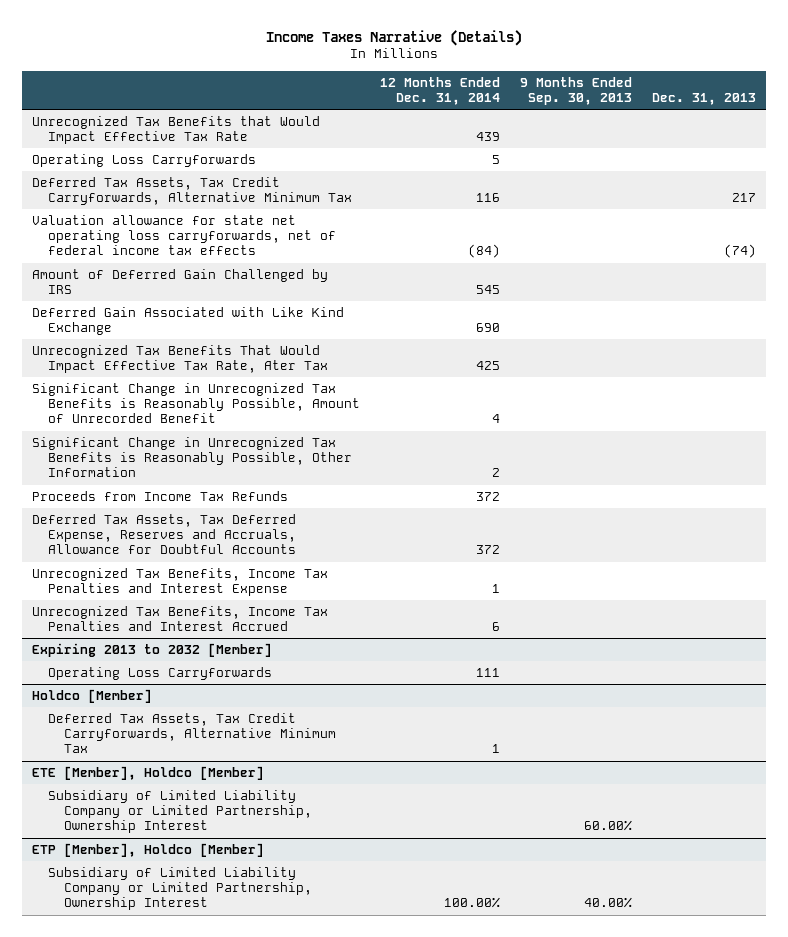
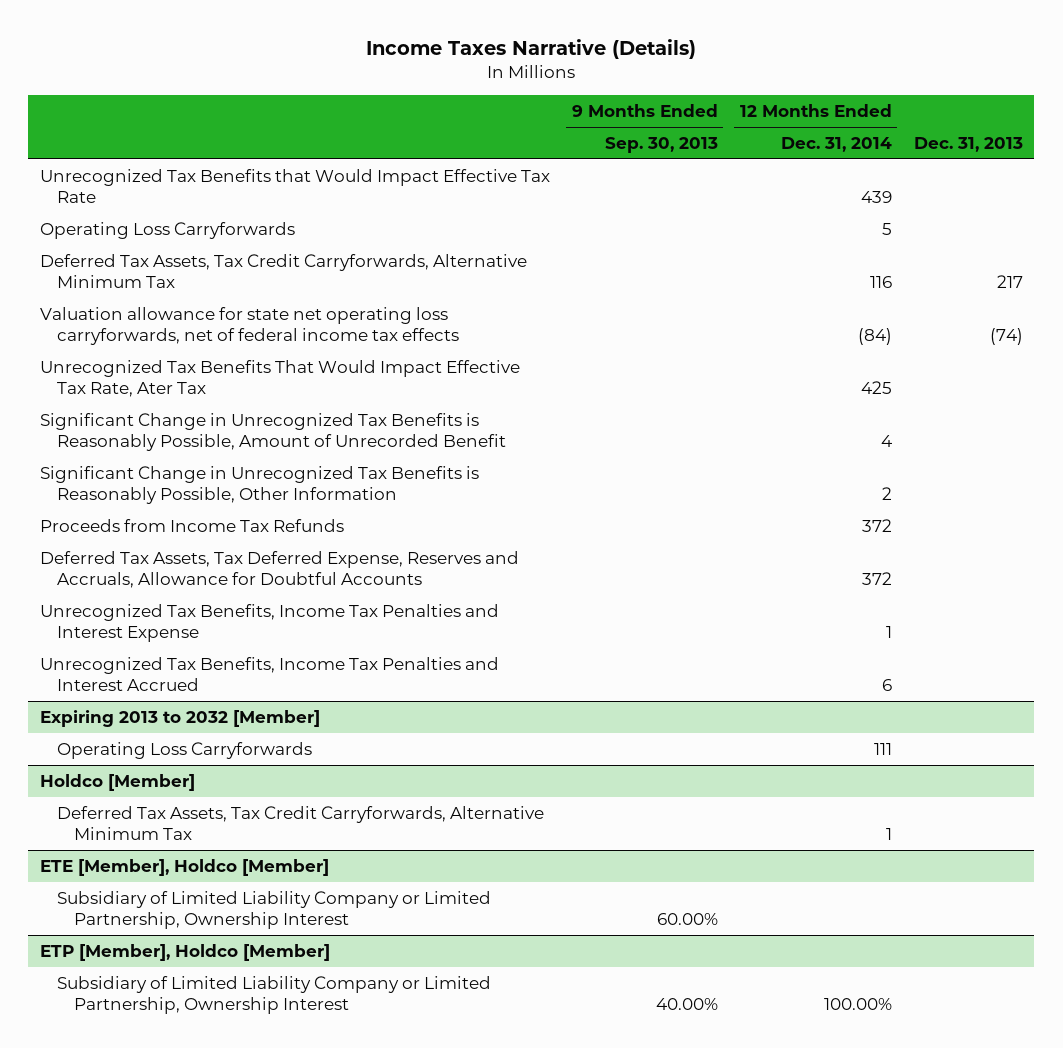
[32,268,329,295] Amount of Deferred Gain Challenged by IRS -> none
[32,306,345,336] Deferred Gain Associated with Like Kind Exchange -> none

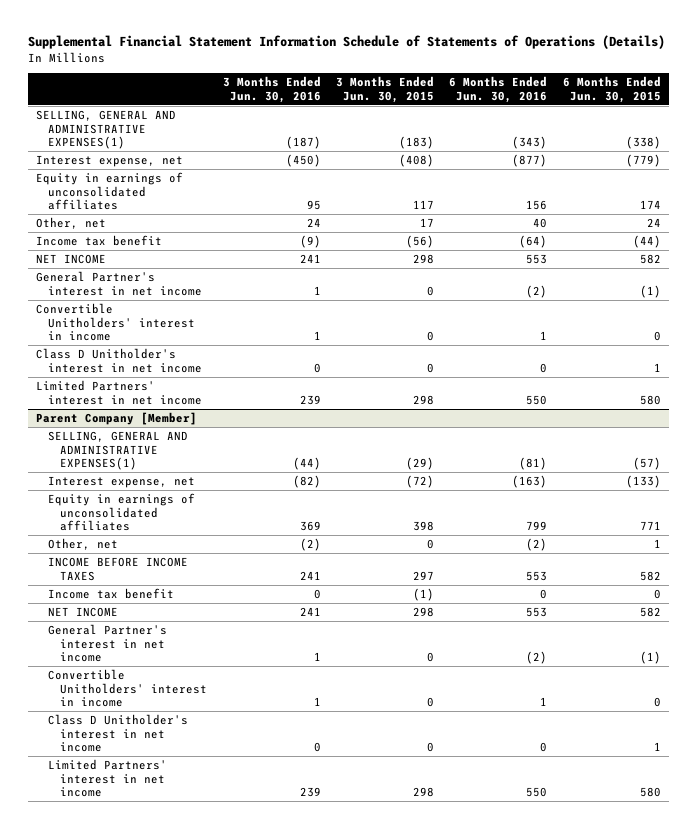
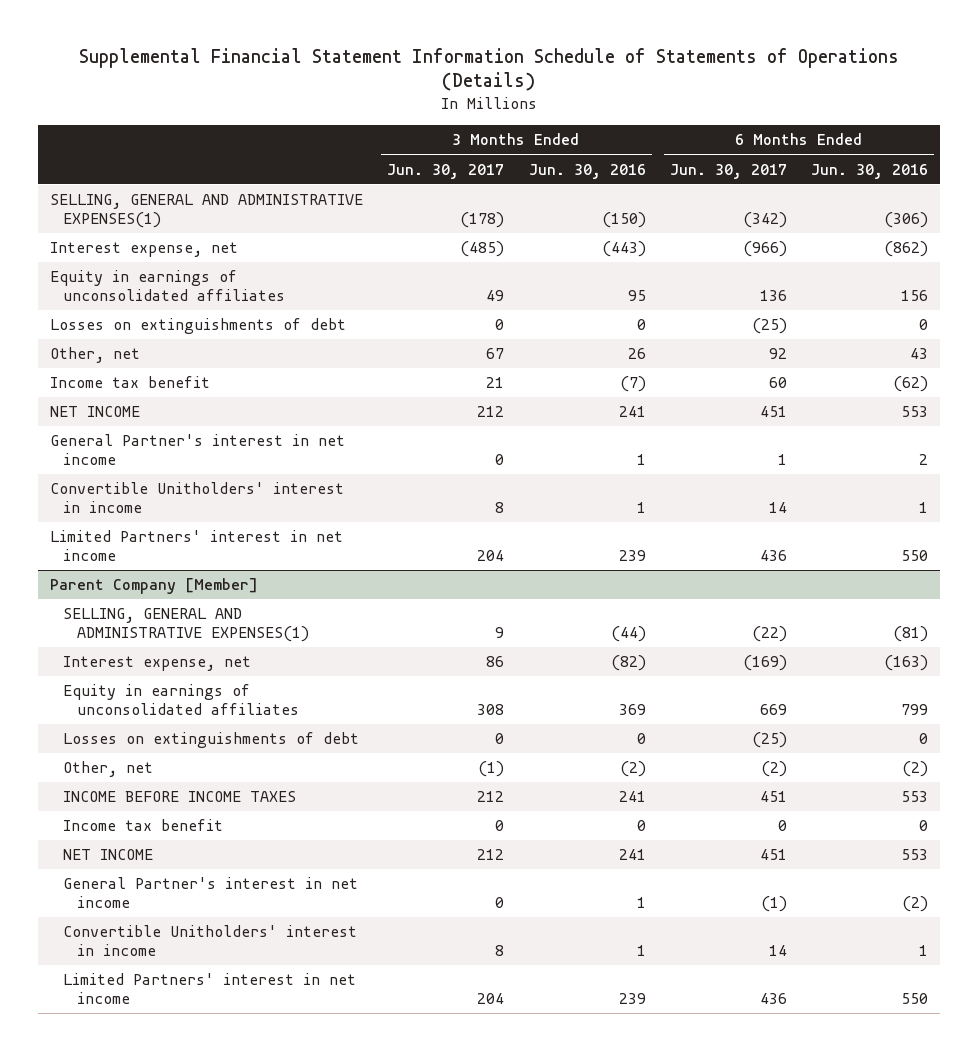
[335,76,434,103] 3 Months Ended Jun. 30, 2015 -> none
[562,76,661,103] 6 Months Ended Jun. 30, 2015 -> none
none -> [387,163,505,179] Jun. 30, 2017
none -> [669,163,787,179] Jun. 30, 2017
[285,136,321,150] (187) -> [601,212,646,229] (150)
[512,136,548,150] (343) -> [884,212,929,229] (306)
[285,154,321,168] (450) -> [601,241,646,258] (443)
[512,154,548,168] (877) -> [884,241,929,258] (862)
none -> [50,318,347,335] Losses on extinguishments of debt
[306,218,321,228] 24 -> [627,348,646,360] 26
[533,218,548,229] 40 -> [910,348,929,360] 43
[299,235,321,249] (9) -> [619,376,646,393] (7)
[519,235,548,249] (64) -> [893,376,929,393] (62)
[526,284,548,298] (2) -> [919,454,929,466] 2
[36,348,203,373] Class D Unitholder's interest in net income -> none
none -> [63,732,360,749] Losses on extinguishments of debt
[48,714,189,753] Class D Unitholder's interest in net income -> none

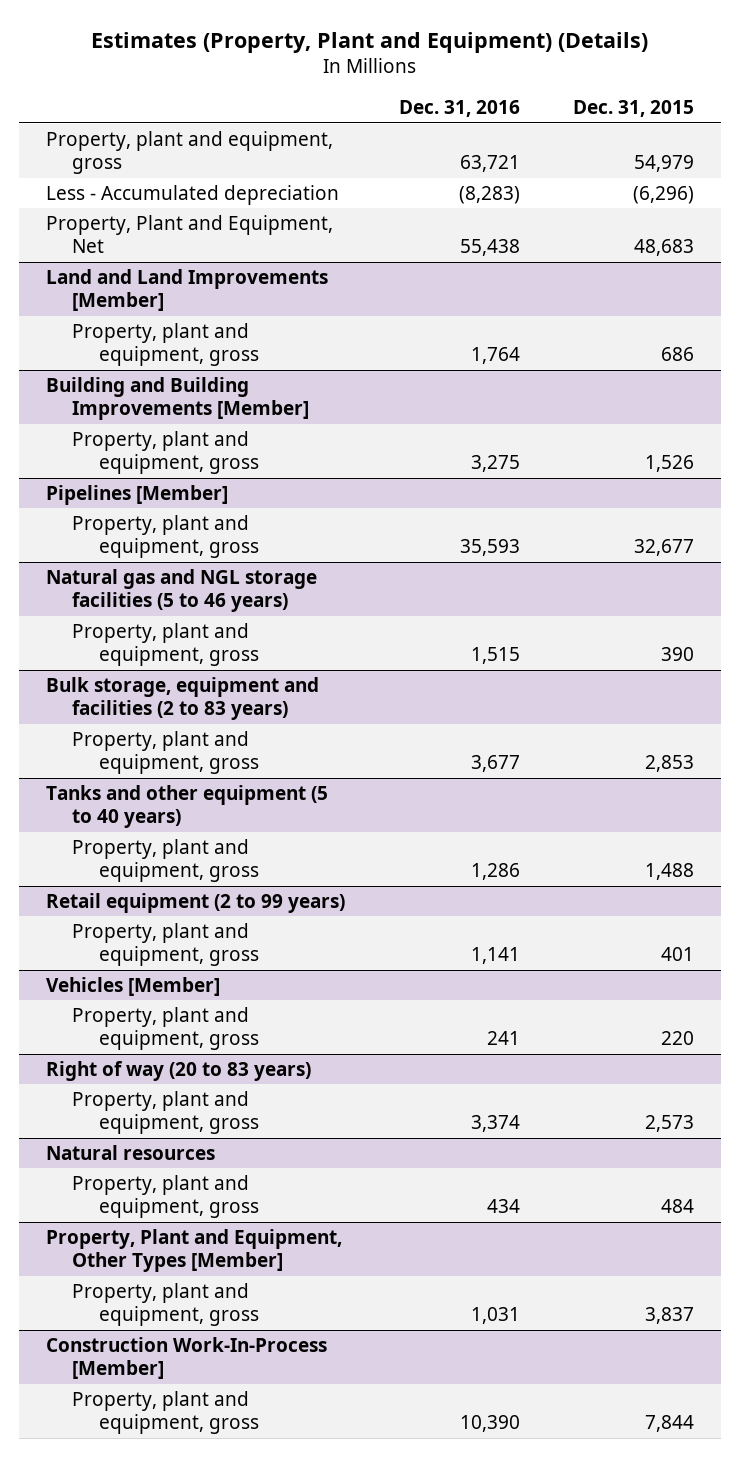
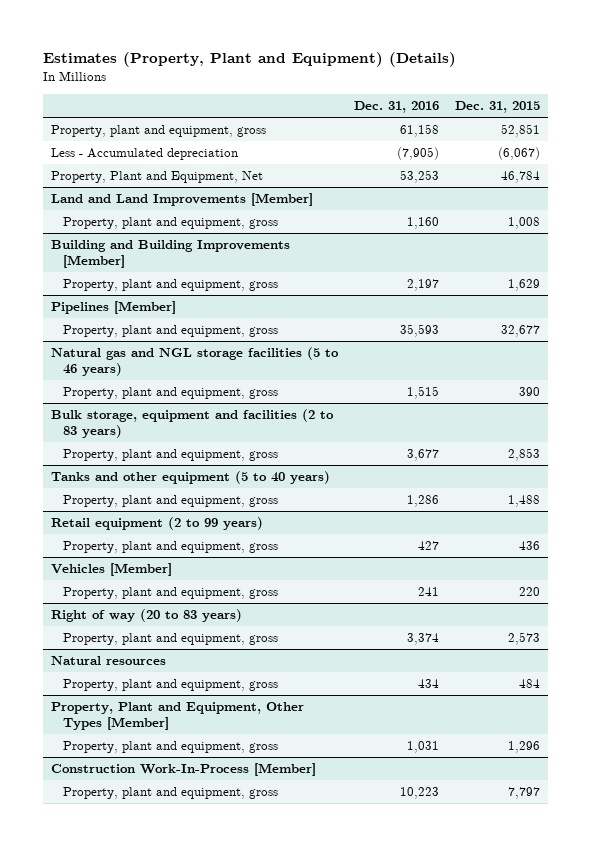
[459,155,520,173] 63,721 -> [399,124,439,138] 61,158
[634,155,695,173] 54,979 -> [500,124,540,138] 52,851
[458,186,520,205] (8,283) -> [396,147,439,161] (7,905)
[633,186,695,205] (6,296) -> [497,147,540,161] (6,067)
[459,239,520,257] 55,438 -> [399,170,439,184] 53,253
[634,239,695,257] 48,683 -> [500,171,540,184] 46,784
[470,347,520,365] 1,764 -> [406,217,439,230] 1,160
[661,347,695,362] 686 -> [507,217,540,230] 1,008
[470,455,520,473] 3,275 -> [406,279,439,292] 2,197
[645,455,695,473] 1,526 -> [507,279,540,292] 1,629
[470,947,520,965] 1,141 -> [417,541,439,551] 427
[661,947,695,962] 401 -> [518,541,540,551] 436
[645,1307,695,1325] 3,837 -> [507,741,540,754] 1,296
[459,1415,520,1433] 10,390 -> [399,787,439,800] 10,223
[645,1415,695,1433] 7,844 -> [507,787,540,800] 7,797

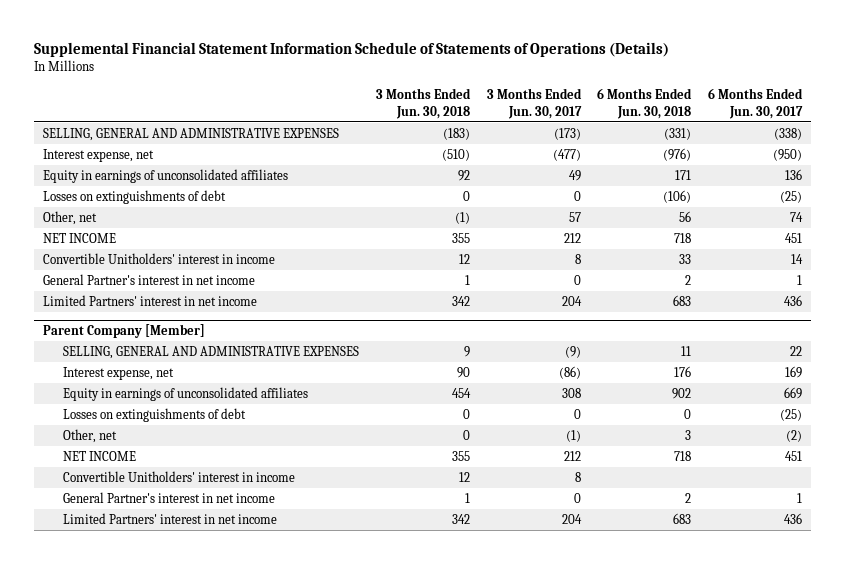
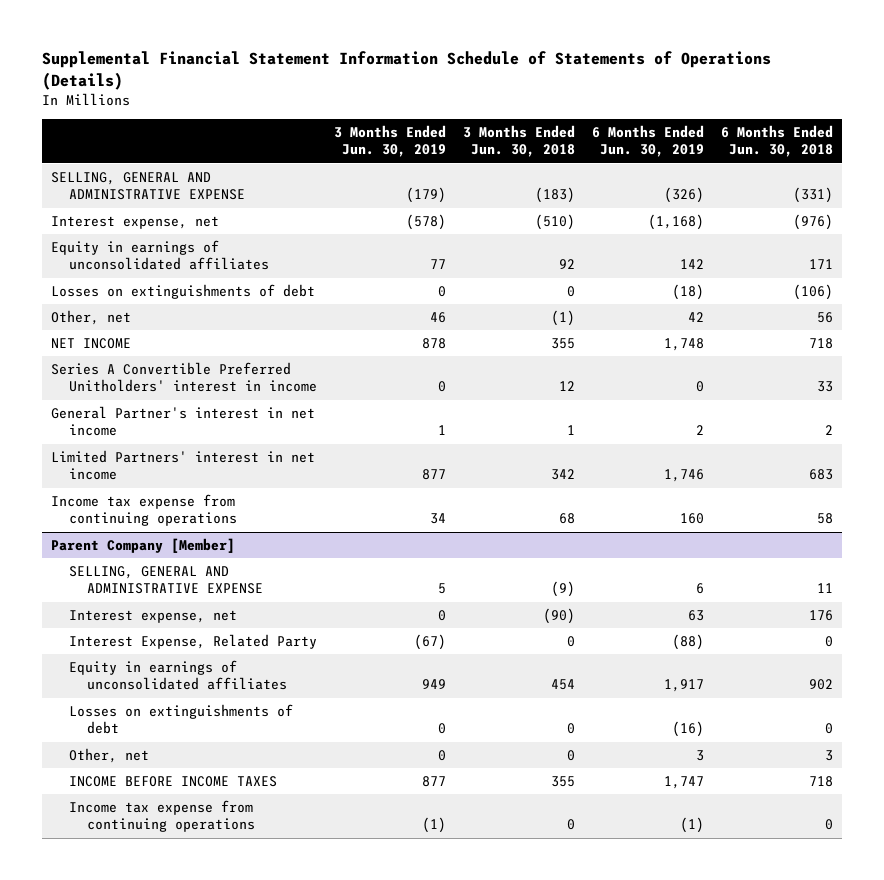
[486,87,582,119] 3 Months Ended Jun. 30, 2017 -> none
[708,87,804,119] 6 Months Ended Jun. 30, 2017 -> none
none -> [334,124,447,158] 3 Months Ended Jun. 30, 2019
none -> [592,124,705,158] 6 Months Ended Jun. 30, 2019
[42,127,339,141] SELLING, GENERAL AND ADMINISTRATIVE EXPENSES -> [50,171,245,201] SELLING, GENERAL AND ADMINISTRATIVE EXPENSE
[42,252,275,264] Convertible Unitholders' interest in income -> [50,361,317,393] Series A Convertible Preferred Unitholders' interest in income
none -> [50,493,237,527] Income tax expense from continuing operations
[63,345,360,359] SELLING, GENERAL AND ADMINISTRATIVE EXPENSES -> [68,565,264,595] SELLING, GENERAL AND ADMINISTRATIVE EXPENSE
[463,345,470,357] 9 -> [551,581,576,598] (9)
[456,366,470,378] 90 -> [543,607,576,624] (90)
none -> [68,633,317,649] Interest Expense, Related Party
[63,470,296,482] Convertible Unitholders' interest in income -> none
[63,491,276,503] General Partner's interest in net income -> none
[63,512,278,524] Limited Partners' interest in net income -> none
[63,450,137,461] NET INCOME -> [68,775,277,787] INCOME BEFORE INCOME TAXES
none -> [68,799,256,833] Income tax expense from continuing operations

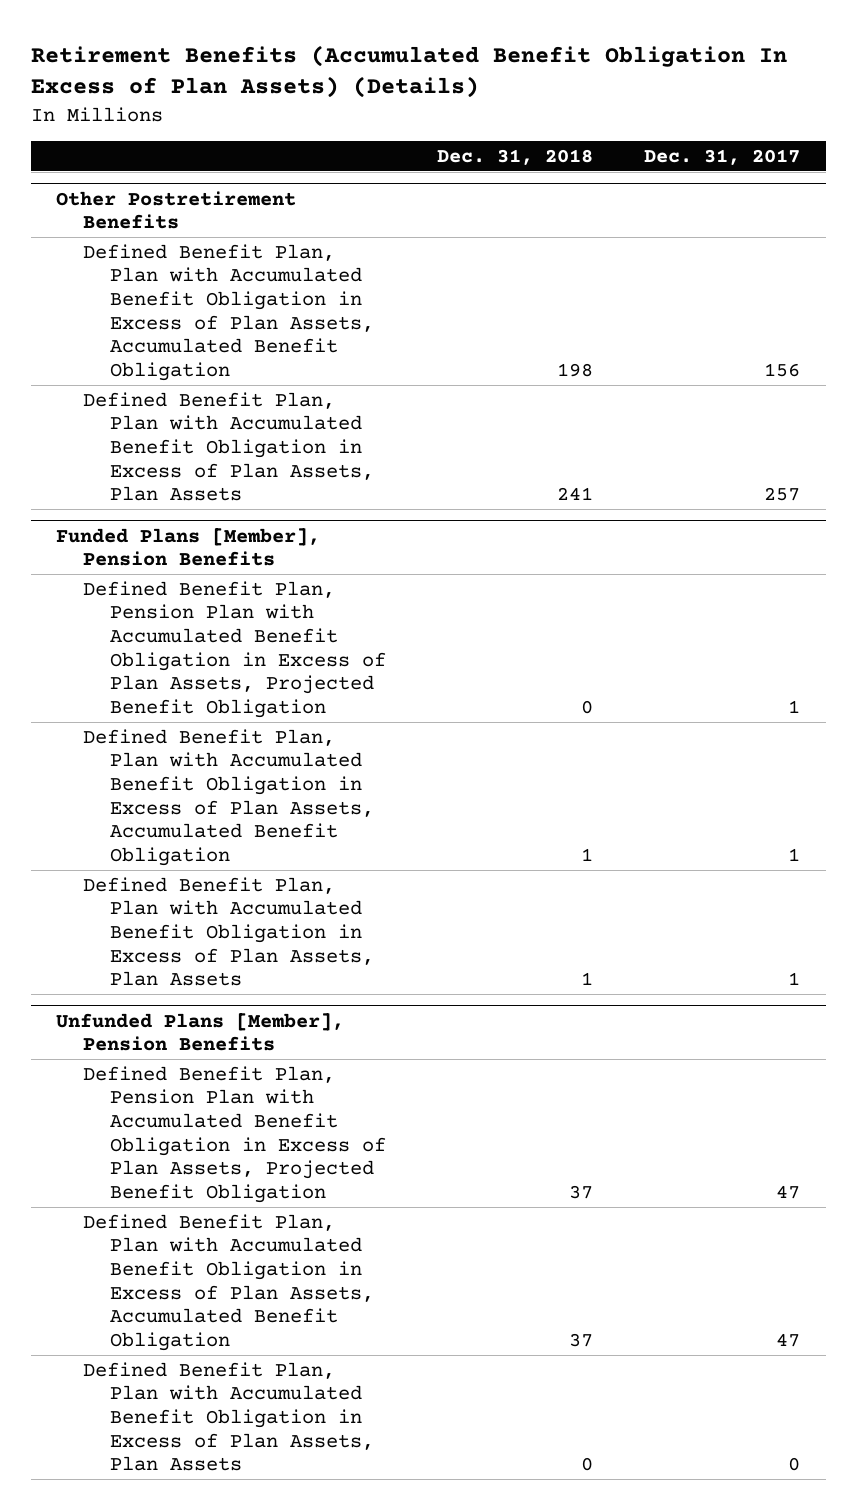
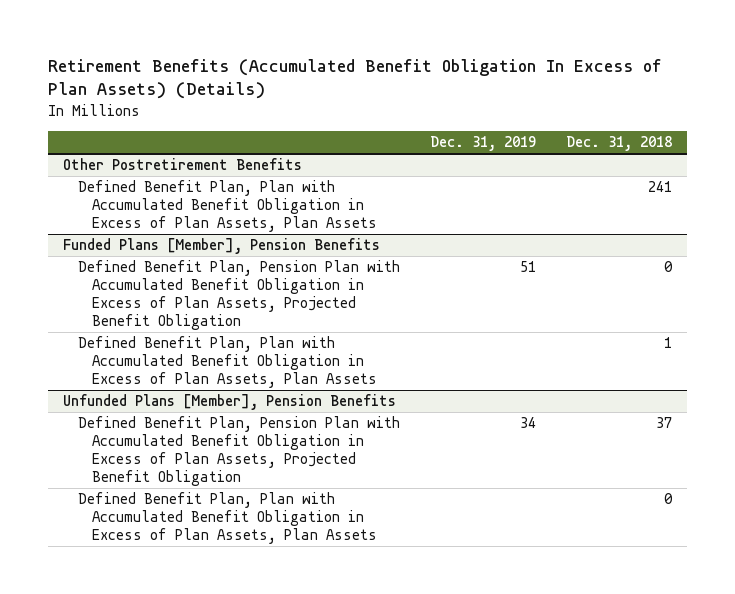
[644,148,801,165] Dec. 31, 2017 -> none
none -> [429,136,536,152] Dec. 31, 2019
[83,243,375,381] Defined Benefit Plan, Plan with Accumulated Benefit Obligation in Excess of Plan Assets, Accumulated Benefit Obligation -> none
[83,728,375,866] Defined Benefit Plan, Plan with Accumulated Benefit Obligation in Excess of Plan Assets, Accumulated Benefit Obligation -> none
[83,1213,375,1351] Defined Benefit Plan, Plan with Accumulated Benefit Obligation in Excess of Plan Assets, Accumulated Benefit Obligation -> none

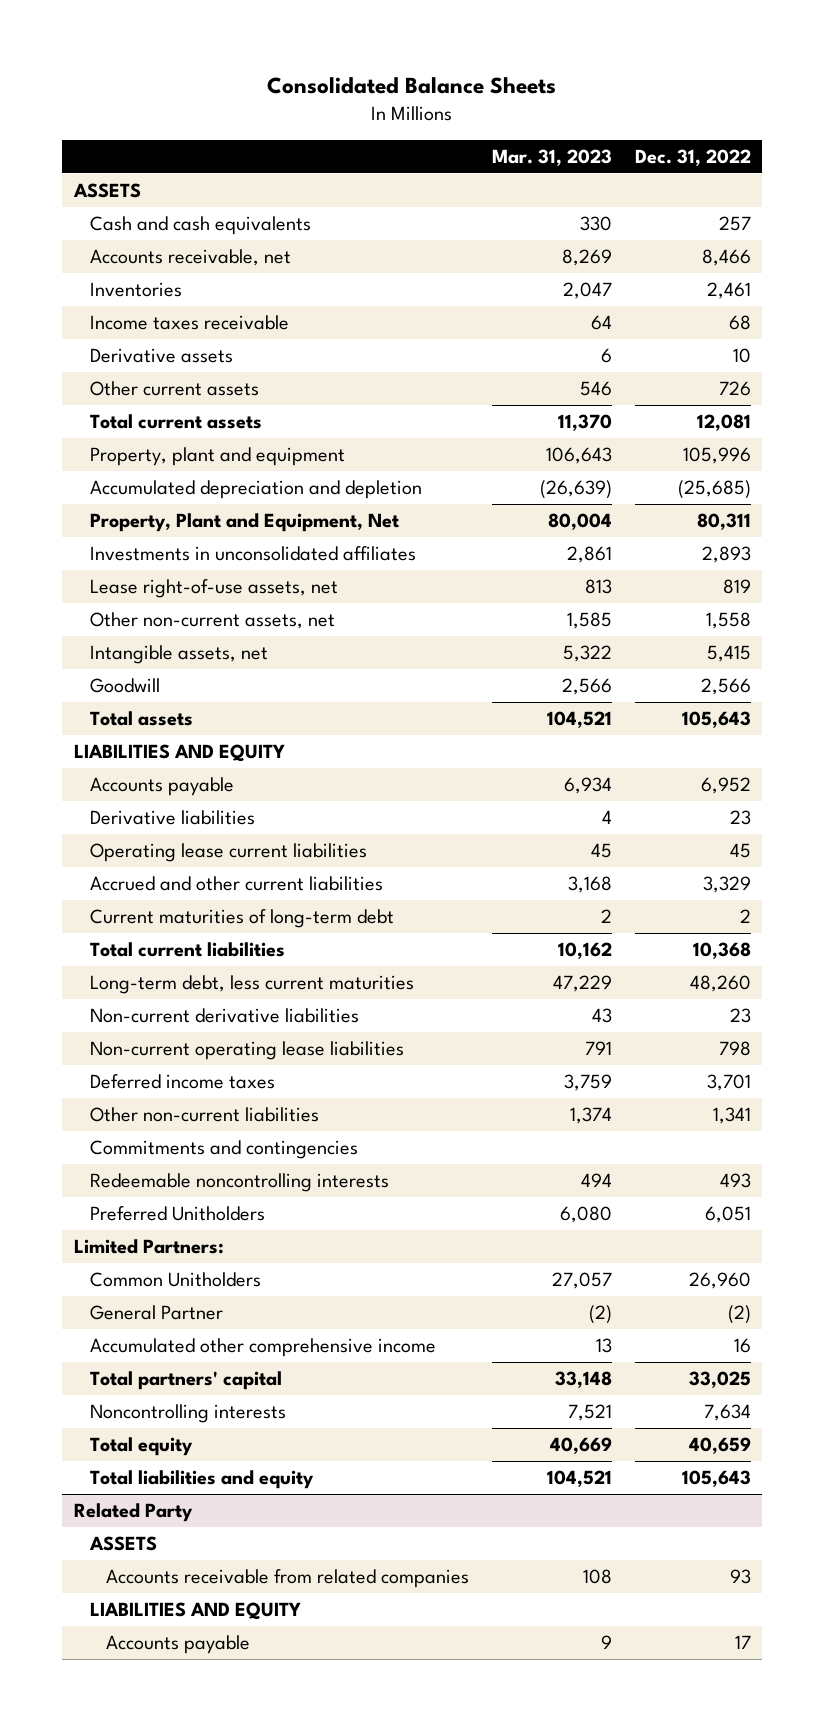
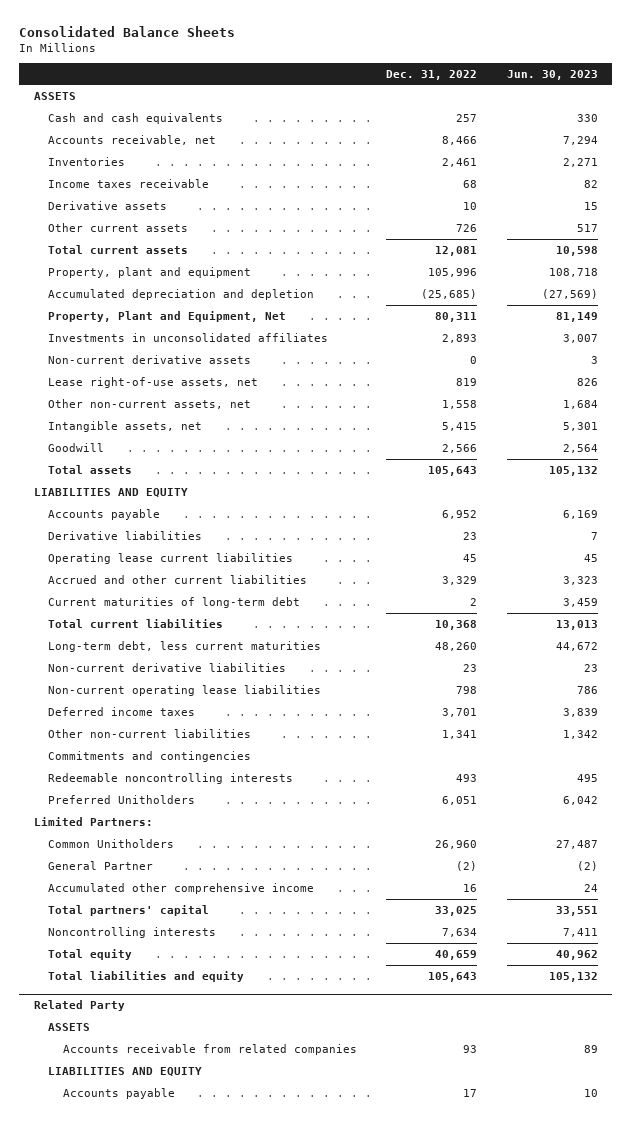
[491,148,612,166] Mar. 31, 2023 -> none
none -> [506,69,598,80] Jun. 30, 2023
none -> [48,354,252,364] Non-current derivative assets

